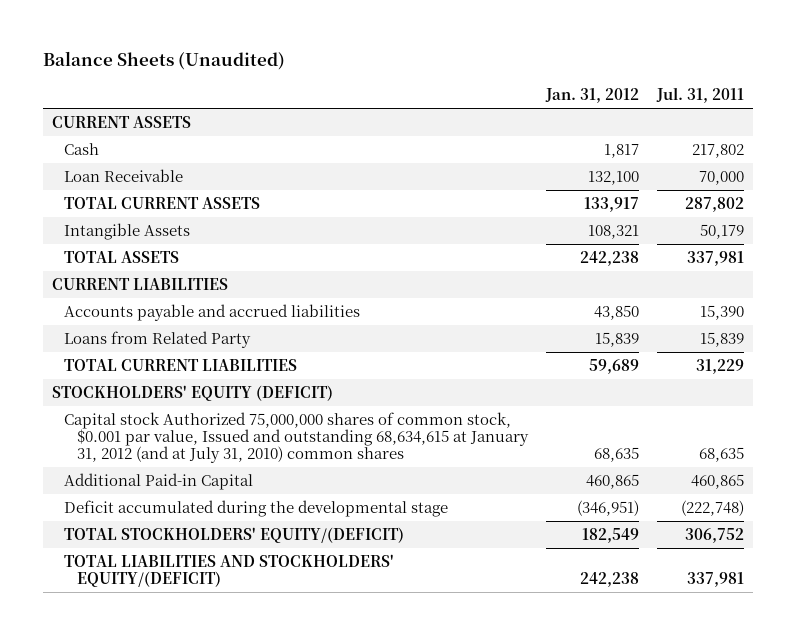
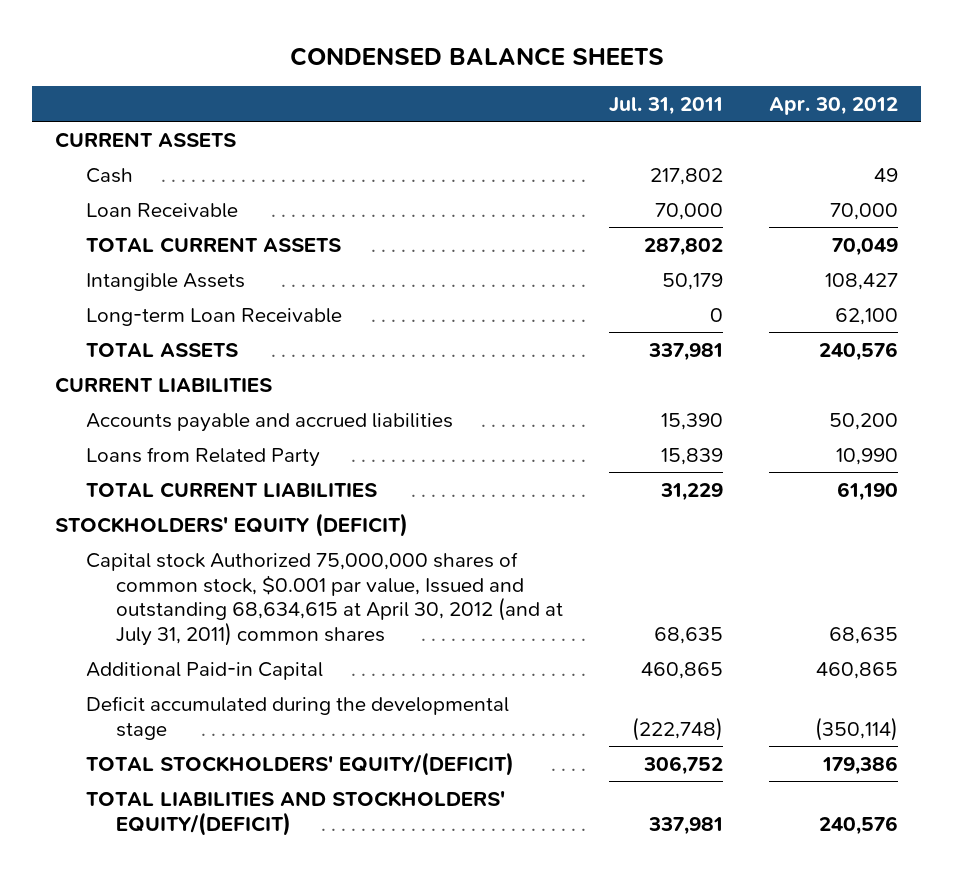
[43,51,286,71] Balance Sheets (Unaudited) -> [289,47,664,67] CONDENSED BALANCE SHEETS
[544,88,639,104] Jan. 31, 2012 -> none
none -> [769,96,899,115] Apr. 30, 2012
none -> [85,307,342,326] Long-term Loan Receivable
[64,411,529,464] Capital stock Authorized 75,000,000 shares of common stock, $0.001 par value, Issued and outstanding 68,634,615 at January 31, 2012 (and at July 31, 2010) common shares -> [85,551,563,646] Capital stock Authorized 75,000,000 shares of common stock, $0.001 par value, Issued and outstanding 68,634,615 at April 30, 2012 (and at July 31, 2011) common shares

